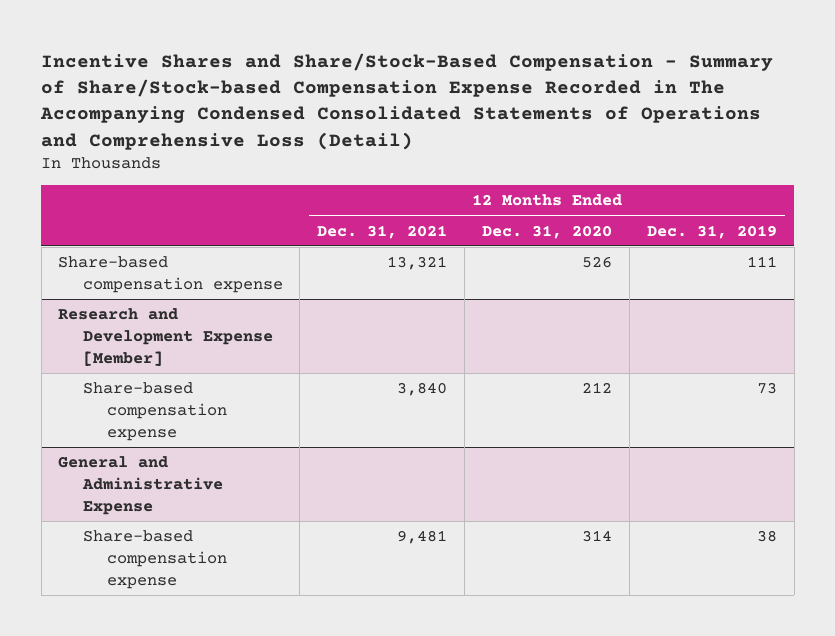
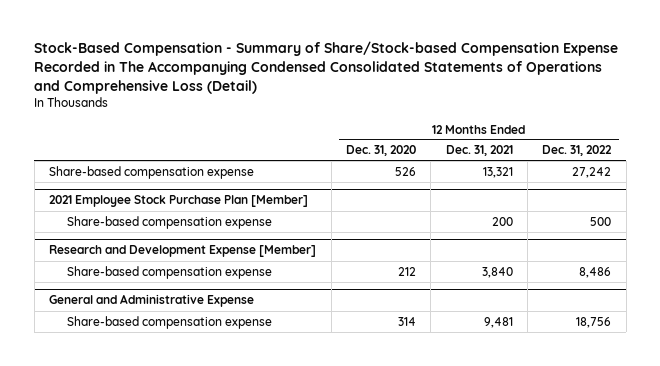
[40,53,774,150] Incentive Shares and Share/Stock-Based Compensation - Summary of Share/Stock-based Compensation Expense Recorded in The Accompanying Condensed Consolidated Statements of Operations and Comprehensive Loss (Detail) -> [34,41,619,94] Stock-Based Compensation - Summary of Share/Stock-based Compensation Expense Recorded in The Accompanying Condensed Consolidated Statements of Operations and Comprehensive Loss (Detail)
[646,224,777,239] Dec. 31, 2019 -> none
none -> [542,145,613,157] Dec. 31, 2022
none -> [49,195,309,208] 2021 Employee Stock Purchase Plan [Member]
none -> [66,215,272,229] Share-based compensation expense

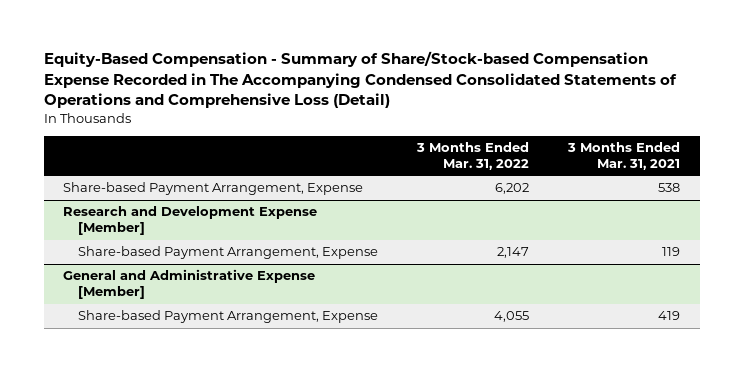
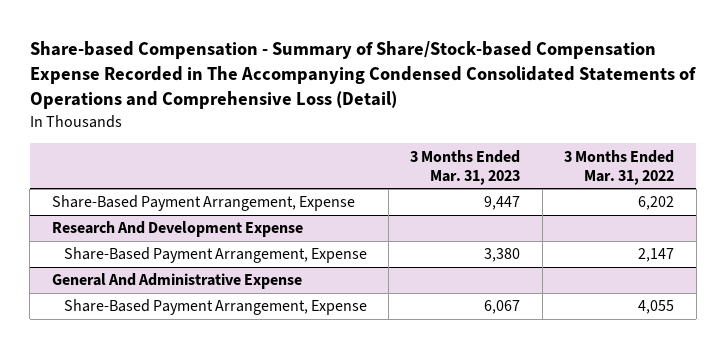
[43,51,677,108] Equity-Based Compensation - Summary of Share/Stock-based Compensation Expense Recorded in The Accompanying Condensed Consolidated Statements of Operations and Comprehensive Loss (Detail) -> [29,40,696,110] Share-based Compensation - Summary of Share/Stock-based Compensation Expense Recorded in The Accompanying Condensed Consolidated Statements of Operations and Comprehensive Loss (Detail)
[567,141,681,171] 3 Months Ended Mar. 31, 2021 -> none
none -> [410,149,521,185] 3 Months Ended Mar. 31, 2023
[63,182,364,196] Share-based Payment Arrangement, Expense -> [51,195,355,212] Share-Based Payment Arrangement, Expense
[63,206,318,236] Research and Development Expense [Member] -> [51,221,303,238] Research And Development Expense
[77,246,378,260] Share-based Payment Arrangement, Expense -> [63,247,367,264] Share-Based Payment Arrangement, Expense
[63,269,316,300] General and Administrative Expense [Member] -> [51,273,302,290] General And Administrative Expense
[77,310,378,324] Share-based Payment Arrangement, Expense -> [63,299,367,316] Share-Based Payment Arrangement, Expense

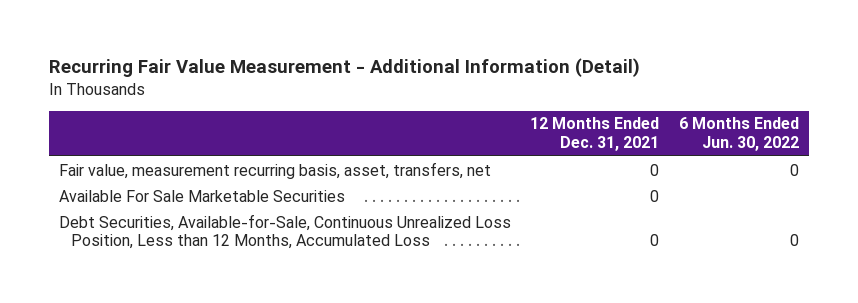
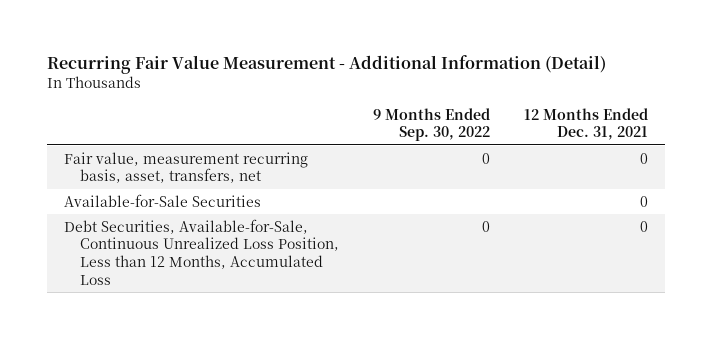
[679,117,800,152] 6 Months Ended Jun. 30, 2022 -> none
none -> [372,107,490,142] 9 Months Ended Sep. 30, 2022
[58,189,345,202] Available For Sale Marketable Securities -> [64,193,262,207] Available-for-Sale Securities

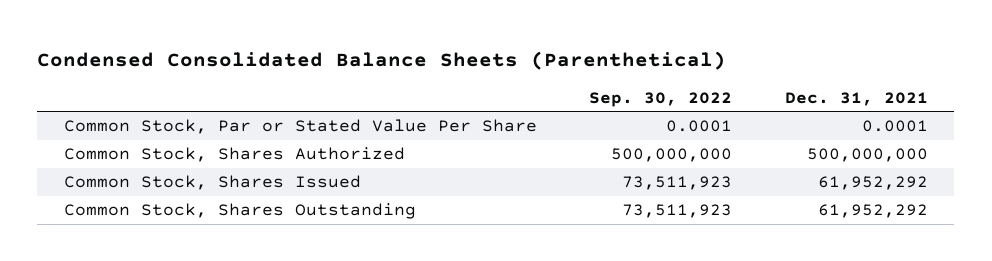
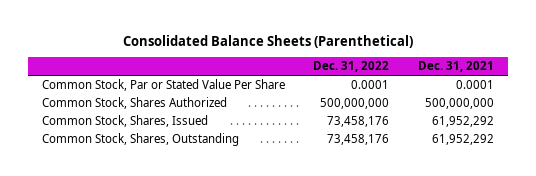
[37,50,727,70] Condensed Consolidated Balance Sheets (Parenthetical) -> [122,34,413,48] Consolidated Balance Sheets (Parenthetical)
[589,92,733,108] Sep. 30, 2022 -> none
none -> [313,61,390,73] Dec. 31, 2022
[63,175,361,191] Common Stock, Shares Issued -> [41,115,208,128] Common Stock, Shares, Issued
[63,203,416,220] Common Stock, Shares Outstanding -> [41,133,239,147] Common Stock, Shares, Outstanding

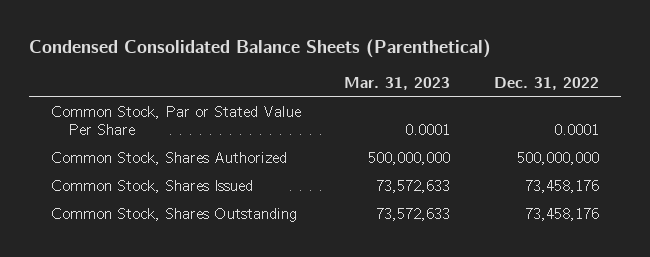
[122,34,413,48] Consolidated Balance Sheets (Parenthetical) -> [29,38,492,58] Condensed Consolidated Balance Sheets (Parenthetical)
[417,61,494,73] Dec. 31, 2021 -> none
none -> [344,76,451,90] Mar. 31, 2023
[41,115,208,128] Common Stock, Shares, Issued -> [50,180,253,194] Common Stock, Shares Issued
[41,133,239,147] Common Stock, Shares, Outstanding -> [50,208,297,223] Common Stock, Shares Outstanding

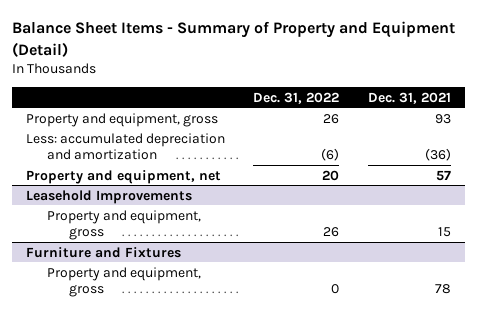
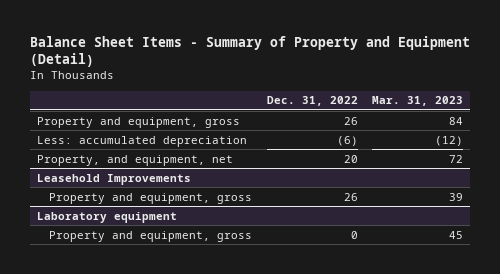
[367,91,451,104] Dec. 31, 2021 -> none
none -> [372,96,464,107] Mar. 31, 2023
[25,132,225,161] Less: accumulated depreciation and amortization -> [36,135,247,147] Less: accumulated depreciation
[25,169,221,184] Property and equipment, net -> [36,154,233,166] Property, and equipment, net
[25,246,181,258] Furniture and Fixtures -> none
none -> [36,211,177,223] Laboratory equipment

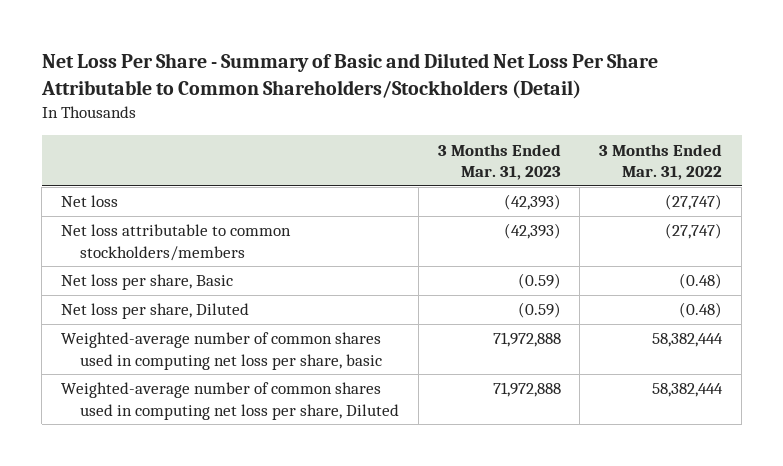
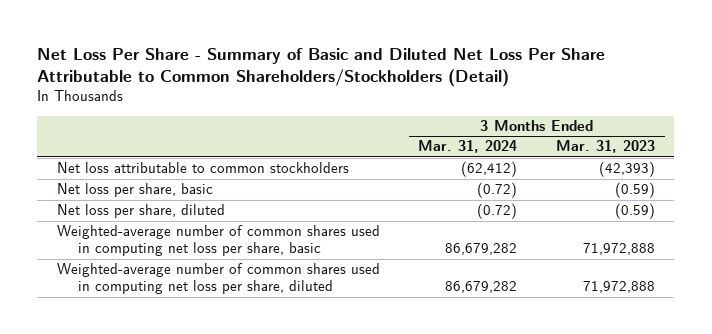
[599,143,723,181] 3 Months Ended Mar. 31, 2022 -> none
none -> [418,140,518,154] Mar. 31, 2024
[61,195,119,208] Net loss -> none
[61,224,292,261] Net loss attributable to common stockholders/members -> [56,162,349,174] Net loss attributable to common stockholders
[61,274,234,291] Net loss per share, Basic -> [56,183,213,198] Net loss per share, basic
[61,303,250,320] Net loss per share, Diluted -> [56,204,225,219] Net loss per share, diluted
[61,382,399,420] Weighted-average number of common shares used in computing net loss per share, Diluted -> [56,263,380,295] Weighted-average number of common shares used in computing net loss per share, diluted

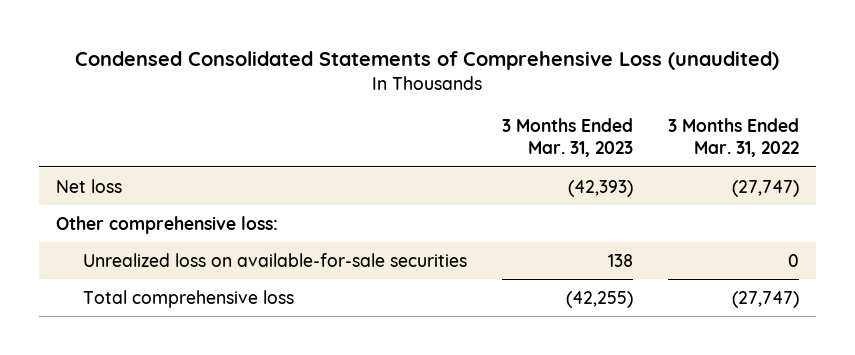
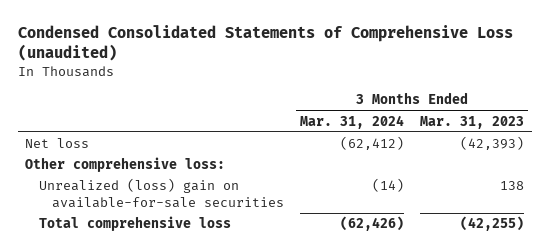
[667,117,799,158] 3 Months Ended Mar. 31, 2022 -> none
none -> [300,114,405,129] Mar. 31, 2024
[83,252,468,267] Unrealized loss on available-for-sale securities -> [38,178,285,208] Unrealized (loss) gain on available-for-sale securities

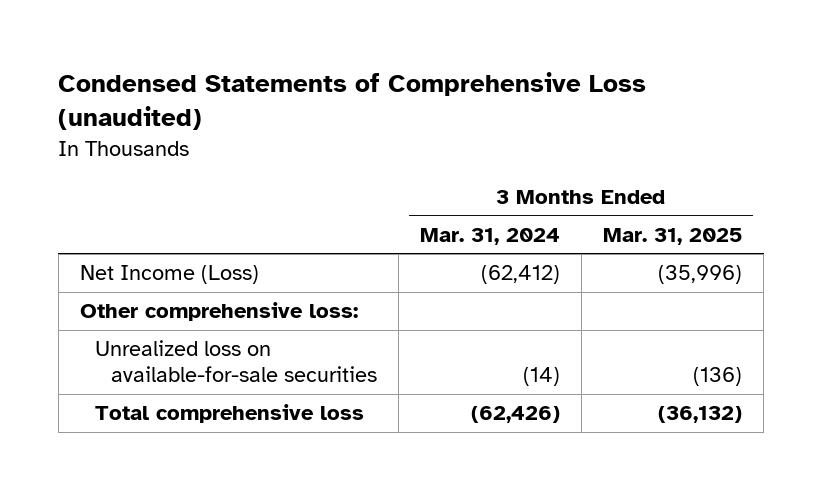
[17,24,513,62] Condensed Consolidated Statements of Comprehensive Loss (unaudited) -> [58,72,647,131] Condensed Statements of Comprehensive Loss (unaudited)
[420,115,525,129] Mar. 31, 2023 -> none
none -> [602,227,742,245] Mar. 31, 2025
[25,138,90,149] Net loss -> [79,265,259,285] Net Income (Loss)
[38,178,285,208] Unrealized (loss) gain on available-for-sale securities -> [95,340,377,383] Unrealized loss on available-for-sale securities

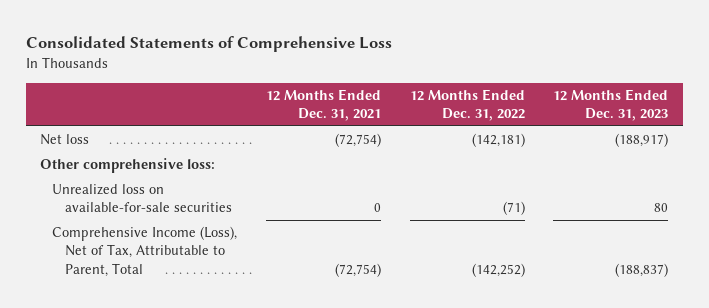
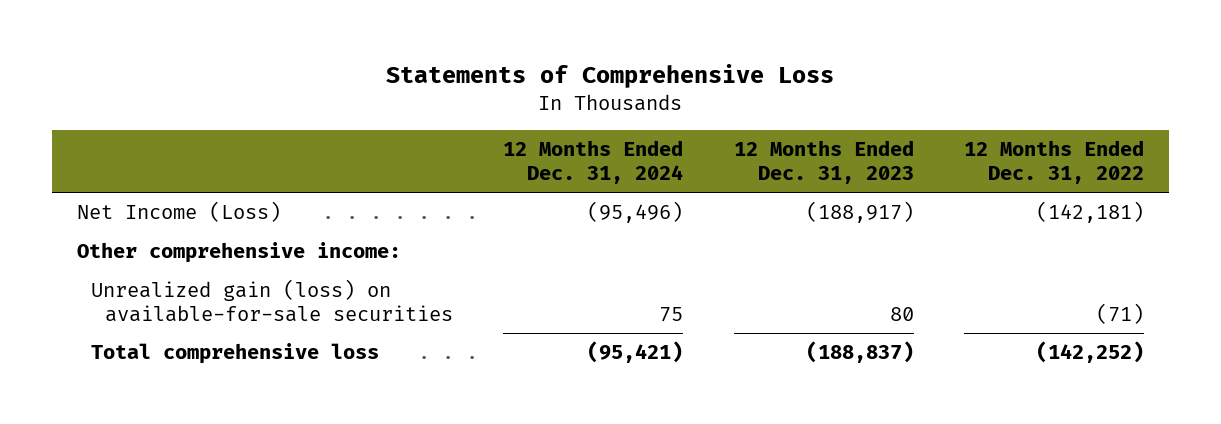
[25,36,392,53] Consolidated Statements of Comprehensive Loss -> [386,63,835,88] Statements of Comprehensive Loss
[266,88,382,122] 12 Months Ended Dec. 31, 2021 -> none
none -> [503,140,684,184] 12 Months Ended Dec. 31, 2024
[40,133,90,145] Net loss -> [77,201,282,223] Net Income (Loss)
[40,157,216,173] Other comprehensive loss: -> [77,242,402,264] Other comprehensive income:
[52,183,232,213] Unrealized loss on available-for-sale securities -> [91,279,454,322] Unrealized gain (loss) on available-for-sale securities
[52,225,238,277] Comprehensive Income (Loss), Net of Tax, Attributable to Parent, Total -> [91,343,380,365] Total comprehensive loss

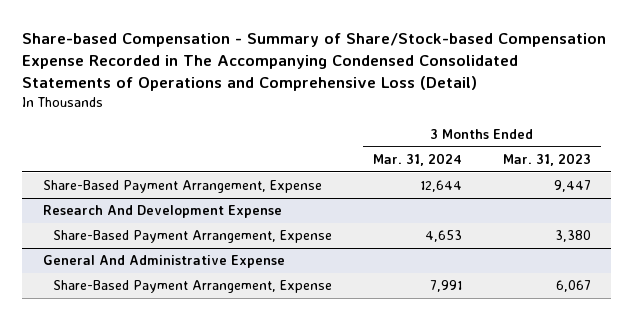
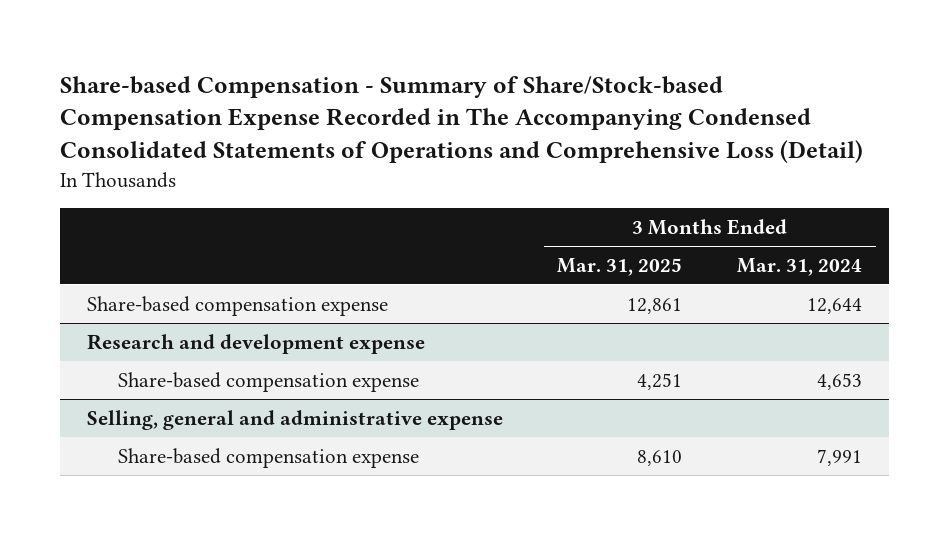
[502,152,591,166] Mar. 31, 2023 -> none
none -> [557,257,683,276] Mar. 31, 2025
[42,180,322,194] Share-Based Payment Arrangement, Expense -> [86,295,388,316] Share-based compensation expense
[42,205,282,219] Research And Development Expense -> [86,333,425,354] Research and development expense
[52,230,332,244] Share-Based Payment Arrangement, Expense -> [117,371,419,392] Share-based compensation expense
[42,255,285,269] General And Administrative Expense -> [86,409,503,430] Selling, general and administrative expense
[52,280,332,294] Share-Based Payment Arrangement, Expense -> [117,447,419,468] Share-based compensation expense

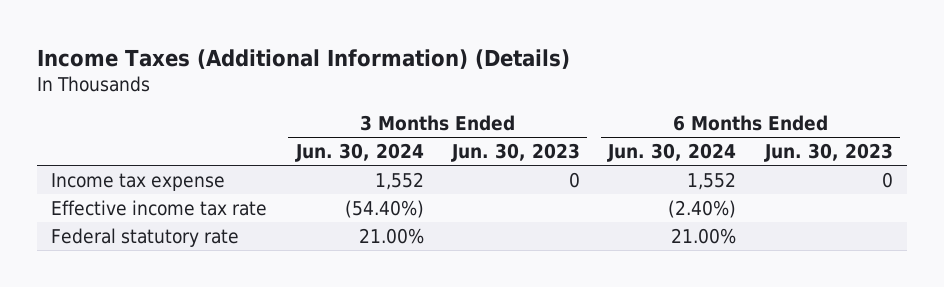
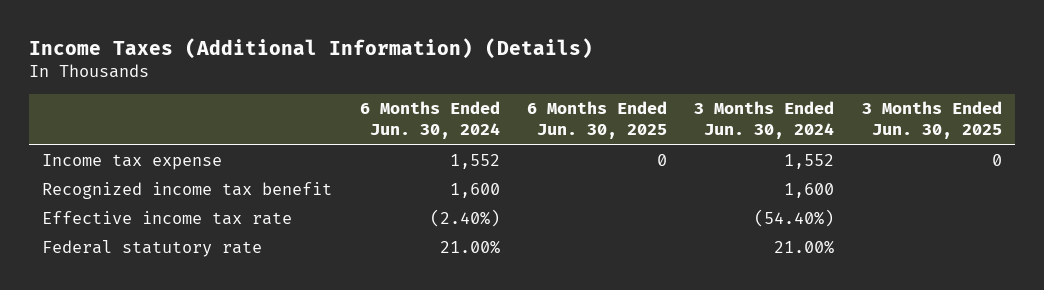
[451,143,581,163] Jun. 30, 2023 -> none
[763,143,893,163] Jun. 30, 2023 -> none
none -> [527,101,668,140] 6 Months Ended Jun. 30, 2025
none -> [861,101,1002,140] 3 Months Ended Jun. 30, 2025
none -> [42,181,333,199] Recognized income tax benefit

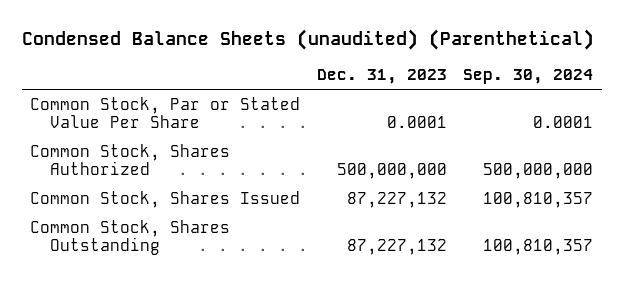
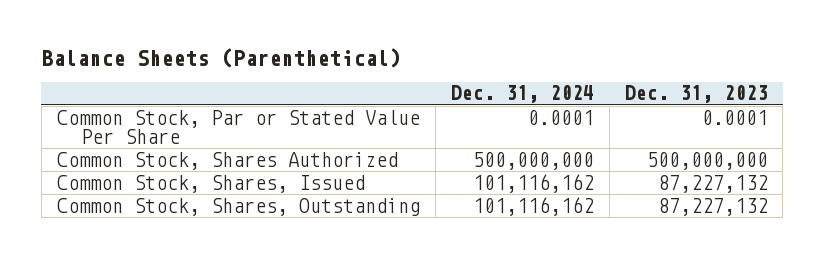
[21,29,594,51] Condensed Balance Sheets (unaudited) (Parenthetical) -> [41,48,402,69] Balance Sheets (Parenthetical)
[463,69,594,85] Sep. 30, 2024 -> none
none -> [450,85,594,104] Dec. 31, 2024
[29,190,300,208] Common Stock, Shares Issued -> [56,174,365,193] Common Stock, Shares, Issued
[29,219,230,255] Common Stock, Shares Outstanding -> [56,197,420,216] Common Stock, Shares, Outstanding

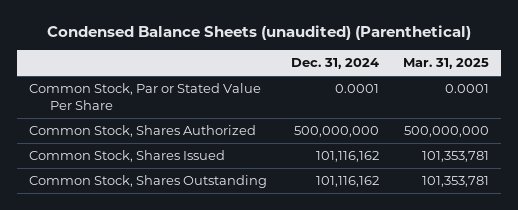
[41,48,402,69] Balance Sheets (Parenthetical) -> [47,25,472,41] Condensed Balance Sheets (unaudited) (Parenthetical)
[624,85,768,104] Dec. 31, 2023 -> none
none -> [403,58,490,70] Mar. 31, 2025
[56,174,365,193] Common Stock, Shares, Issued -> [28,150,225,163] Common Stock, Shares Issued
[56,197,420,216] Common Stock, Shares, Outstanding -> [28,175,267,189] Common Stock, Shares Outstanding

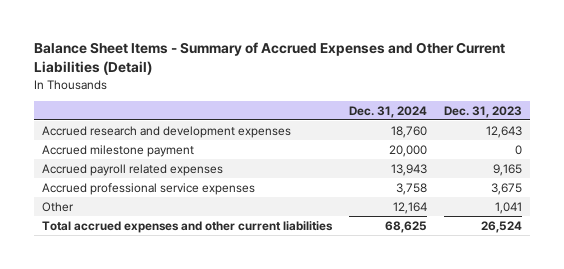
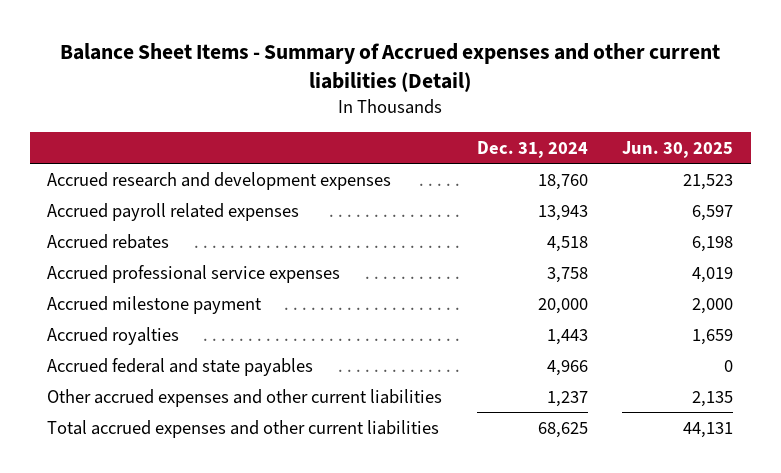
[34,42,506,76] Balance Sheet Items - Summary of Accrued Expenses and Other Current Liabilities (Detail) -> [60,43,721,93] Balance Sheet Items - Summary of Accrued expenses and other current liabilities (Detail)
[443,105,522,118] Dec. 31, 2023 -> none
none -> [622,140,734,158] Jun. 30, 2025
none -> [47,233,170,249] Accrued rebates
[42,201,75,212] Other -> none
[42,144,195,157] Accrued milestone payment -> [47,295,263,314] Accrued milestone payment
none -> [47,326,180,345] Accrued royalties
none -> [47,357,314,376] Accrued federal and state payables
none -> [47,388,443,407] Other accrued expenses and other current liabilities

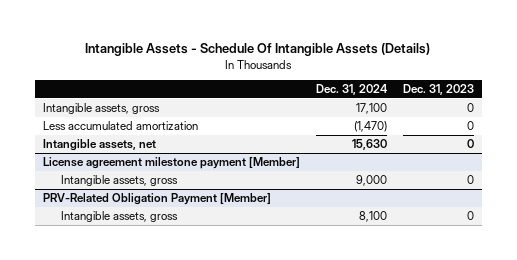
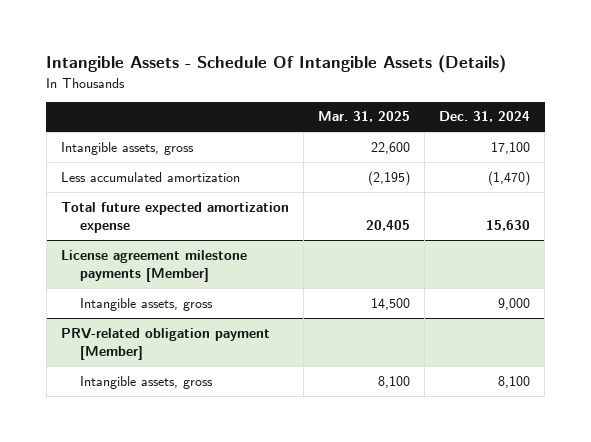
[402,84,474,96] Dec. 31, 2023 -> none
none -> [318,111,411,123] Mar. 31, 2025
[43,139,157,152] Intangible assets, net -> [60,201,289,234] Total future expected amortization expense
[43,157,301,170] License agreement milestone payment [Member] -> [60,249,247,283] License agreement milestone payments [Member]
[43,193,272,206] PRV-Related Obligation Payment [Member] -> [60,327,270,361] PRV-related obligation payment [Member]

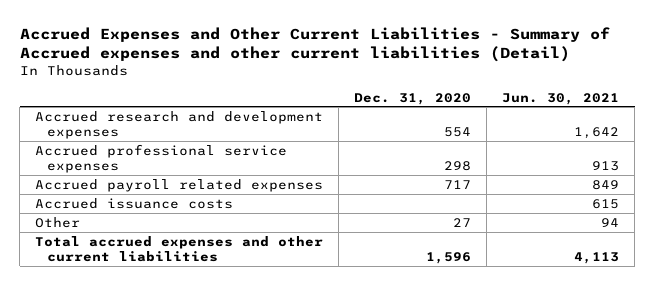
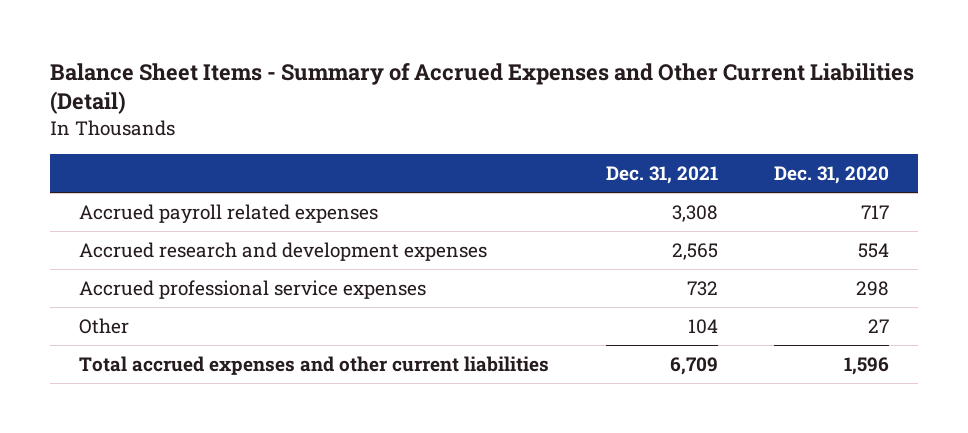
[19,26,610,63] Accrued Expenses and Other Current Liabilities - Summary of Accrued expenses and other current liabilities (Detail) -> [50,62,915,115] Balance Sheet Items - Summary of Accrued Expenses and Other Current Liabilities (Detail)
[502,92,620,105] Jun. 30, 2021 -> none
none -> [605,165,718,184] Dec. 31, 2021
[35,178,324,192] Accrued payroll related expenses -> [78,203,378,224] Accrued payroll related expenses
[35,197,234,209] Accrued issuance costs -> none

